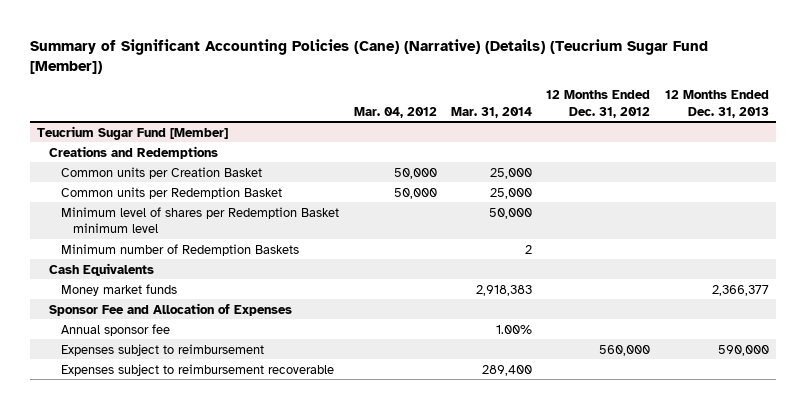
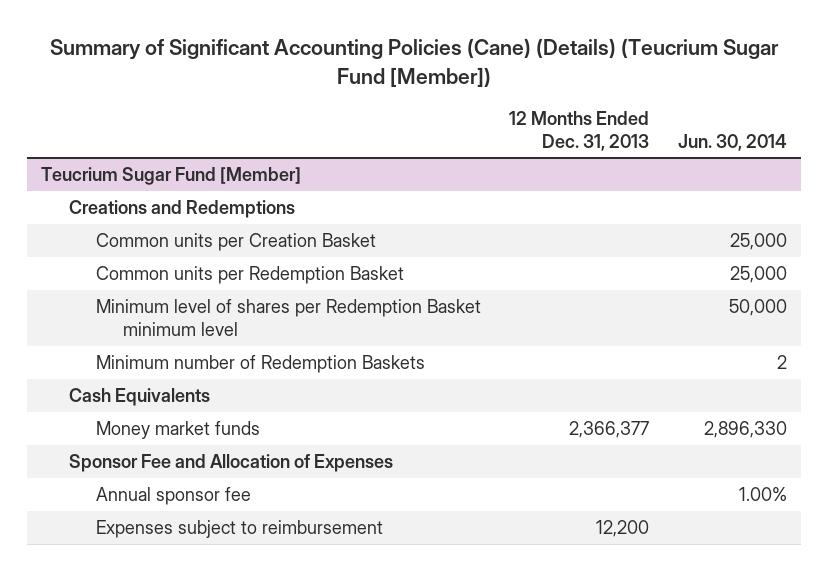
[30,38,709,75] Summary of Significant Accounting Policies (Cane) (Narrative) (Details) (Teucrium Sugar Fund [Member]) -> [49,38,779,87] Summary of Significant Accounting Policies (Cane) (Details) (Teucrium Sugar Fund [Member])
[353,106,437,118] Mar. 04, 2012 -> none
[450,106,532,118] Mar. 31, 2014 -> none
[546,89,651,118] 12 Months Ended Dec. 31, 2012 -> none
none -> [677,133,787,151] Jun. 30, 2014
[61,363,335,376] Expenses subject to reimbursement recoverable -> none
[717,344,769,356] 590,000 -> [596,519,650,537] 12,200

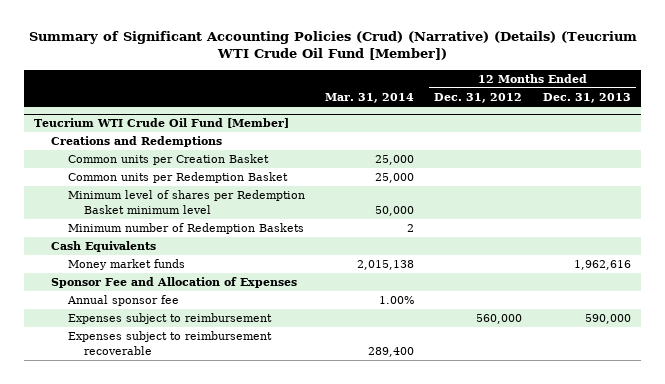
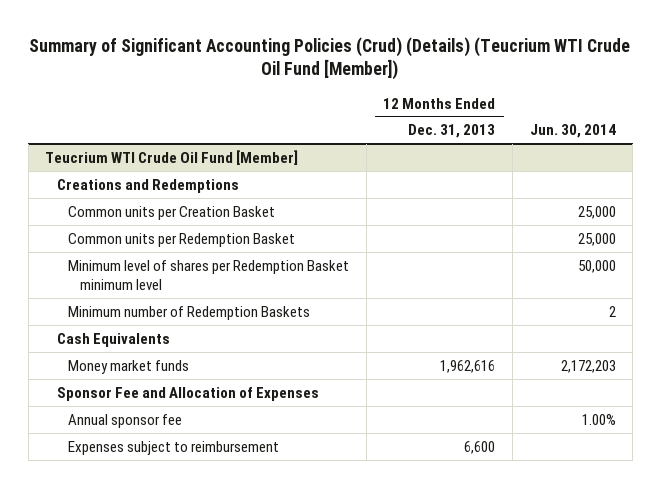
[28,31,637,61] Summary of Significant Accounting Policies (Crud) (Narrative) (Details) (Teucrium WTI Crude Oil Fund [Member]) -> [29,36,631,80] Summary of Significant Accounting Policies (Crud) (Details) (Teucrium WTI Crude Oil Fund [Member])
[324,92,414,103] Mar. 31, 2014 -> none
[434,92,523,103] Dec. 31, 2012 -> none
none -> [529,124,616,139] Jun. 30, 2014
[67,331,272,355] Expenses subject to reimbursement recoverable -> none
[584,314,631,325] 590,000 -> [464,440,496,454] 6,600

